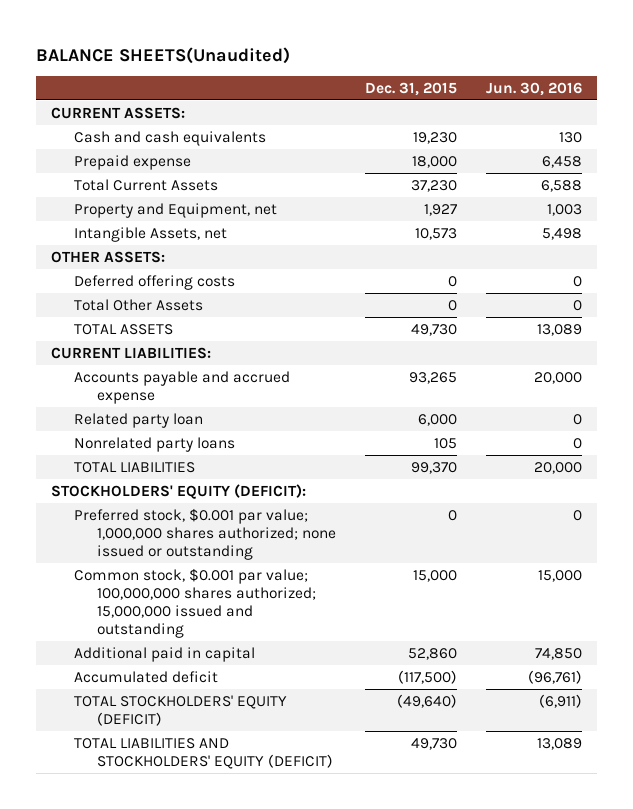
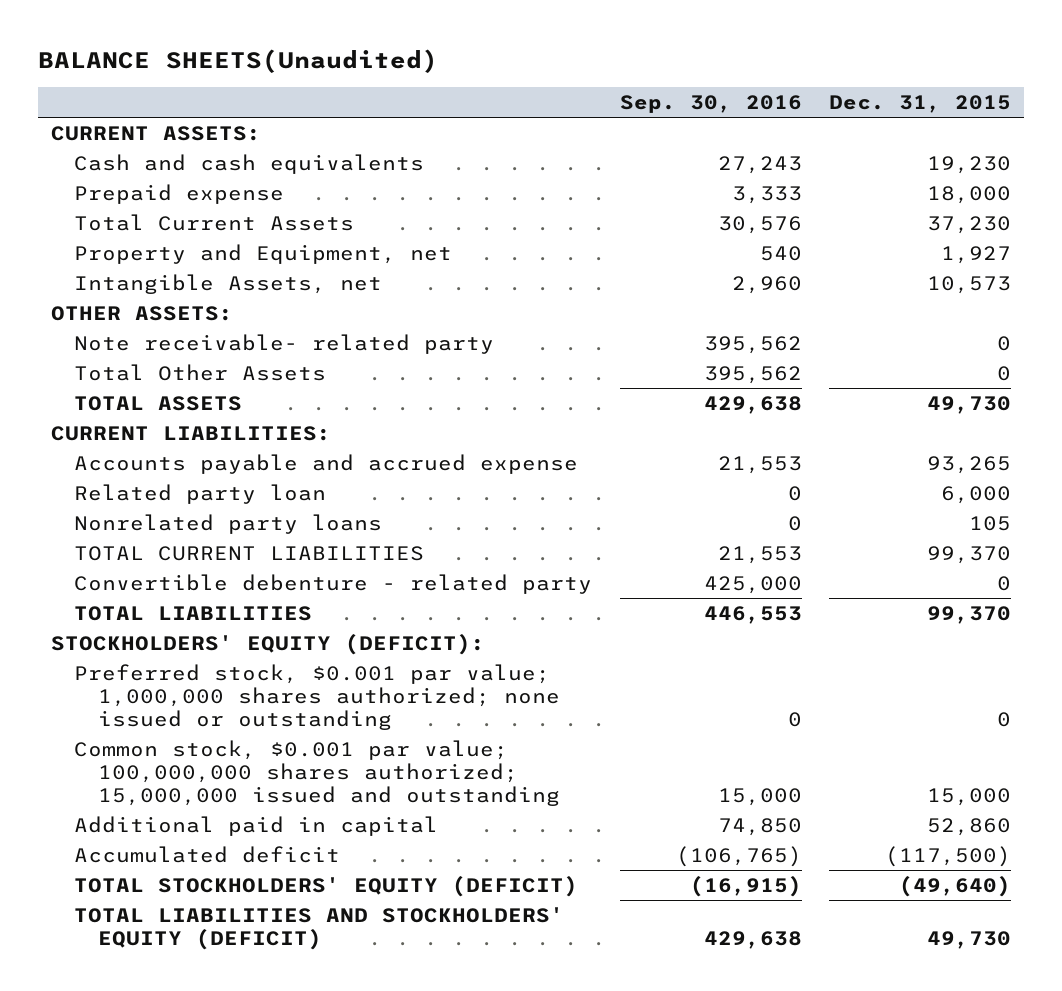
[486,81,583,96] Jun. 30, 2016 -> none
none -> [619,95,802,114] Sep. 30, 2016
[73,274,235,290] Deferred offering costs -> none
none -> [74,333,495,354] Note receivable- related party
none -> [74,545,425,561] TOTAL CURRENT LIABILITIES
none -> [74,573,593,594] Convertible debenture - related party

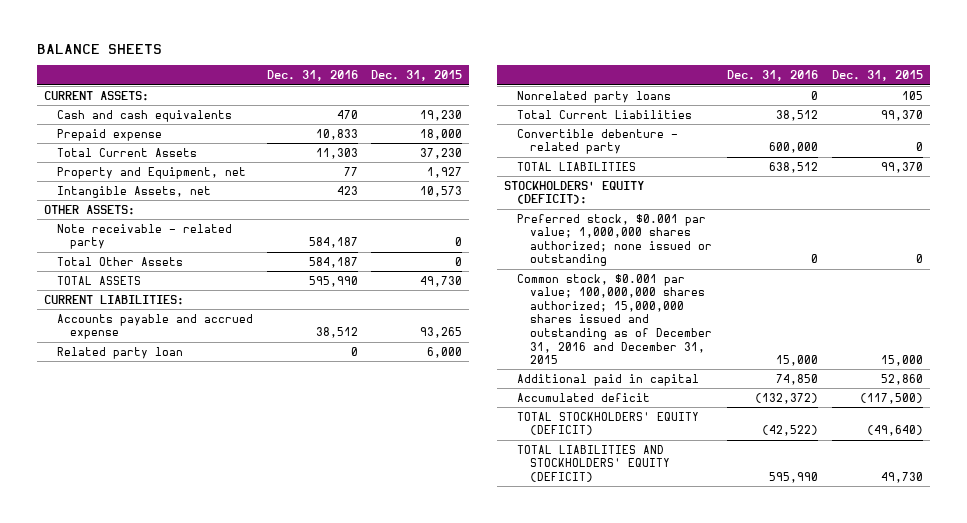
[37,48,438,73] BALANCE SHEETS(Unaudited) -> [36,44,162,55] BALANCE SHEETS
[619,95,802,114] Sep. 30, 2016 -> none
none -> [266,70,358,82] Dec. 31, 2016
[74,333,495,354] Note receivable- related party -> [56,223,232,250] Note receivable - related party
[74,545,425,561] TOTAL CURRENT LIABILITIES -> [517,109,693,119] Total Current Liabilities
[74,739,560,806] Common stock, $0.001 par value; 100,000,000 shares authorized; 15,000,000 issued and outstanding -> [517,273,713,365] Common stock, $0.001 par value; 100,000,000 shares authorized; 15,000,000 shares issued and outstanding as of December 31, 2016 and December 31, 2015

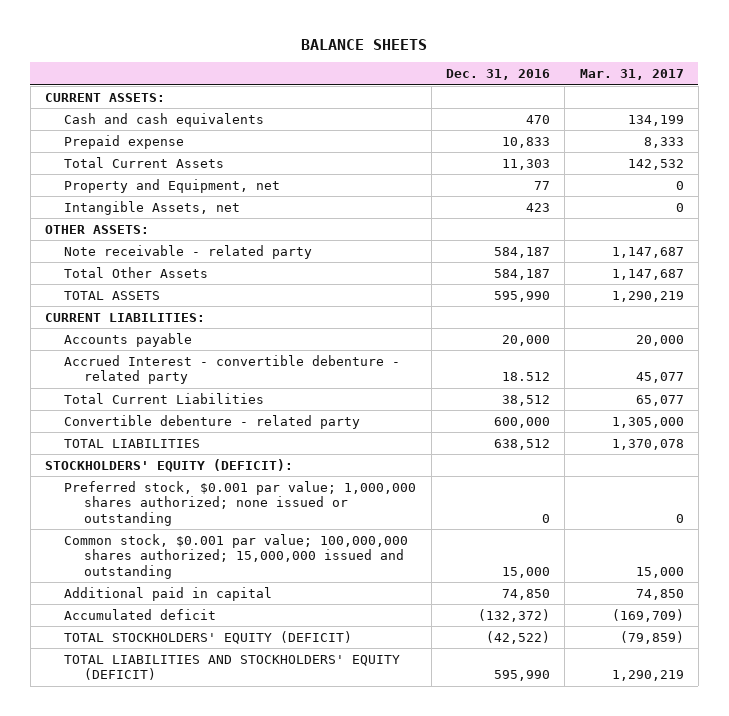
[371,70,463,82] Dec. 31, 2015 -> none
none -> [579,69,684,81] Mar. 31, 2017
[56,313,253,340] Accounts payable and accrued expense -> none
[56,346,183,359] Related party loan -> none
[517,90,672,103] Nonrelated party loans -> none
none -> [64,332,193,347] Accounts payable
none -> [64,354,401,385] Accrued Interest - convertible debenture - related party
[517,273,713,365] Common stock, $0.001 par value; 100,000,000 shares authorized; 15,000,000 shares issued and outstanding as of December 31, 2016 and December 31, 2015 -> [64,533,409,579] Common stock, $0.001 par value; 100,000,000 shares authorized; 15,000,000 issued and outstanding

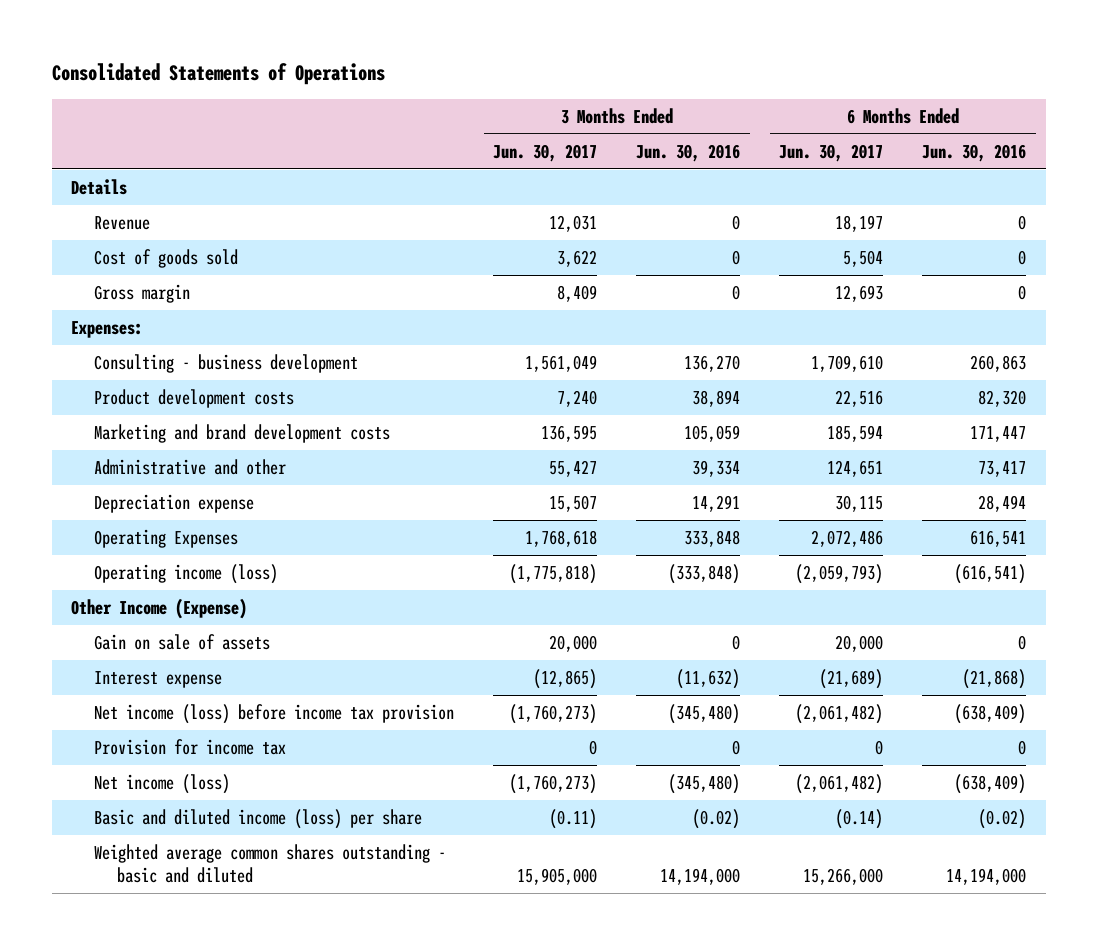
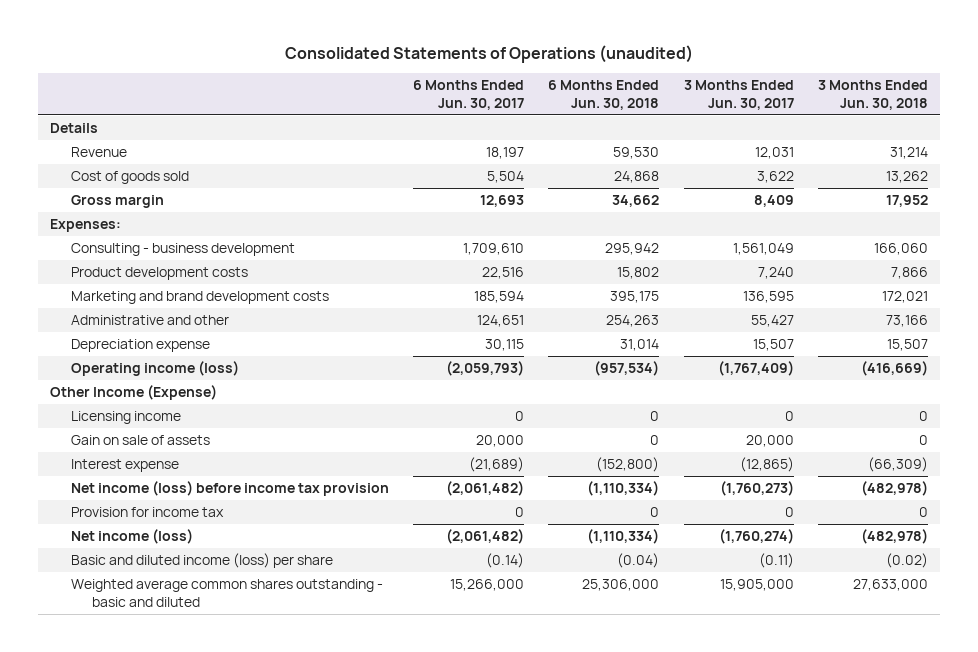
[51,63,385,86] Consolidated Statements of Operations -> [284,45,693,64] Consolidated Statements of Operations (unaudited)
[636,143,741,162] Jun. 30, 2016 -> none
[922,143,1027,162] Jun. 30, 2016 -> none
none -> [548,80,660,110] 6 Months Ended Jun. 30, 2018
none -> [817,80,928,110] 3 Months Ended Jun. 30, 2018
[94,528,239,548] Operating Expenses -> none
[509,563,598,584] (1,775,818) -> [717,361,794,377] (1,767,409)
none -> [71,411,182,425] Licensing income
[509,773,598,794] (1,760,273) -> [718,529,794,545] (1,760,274)

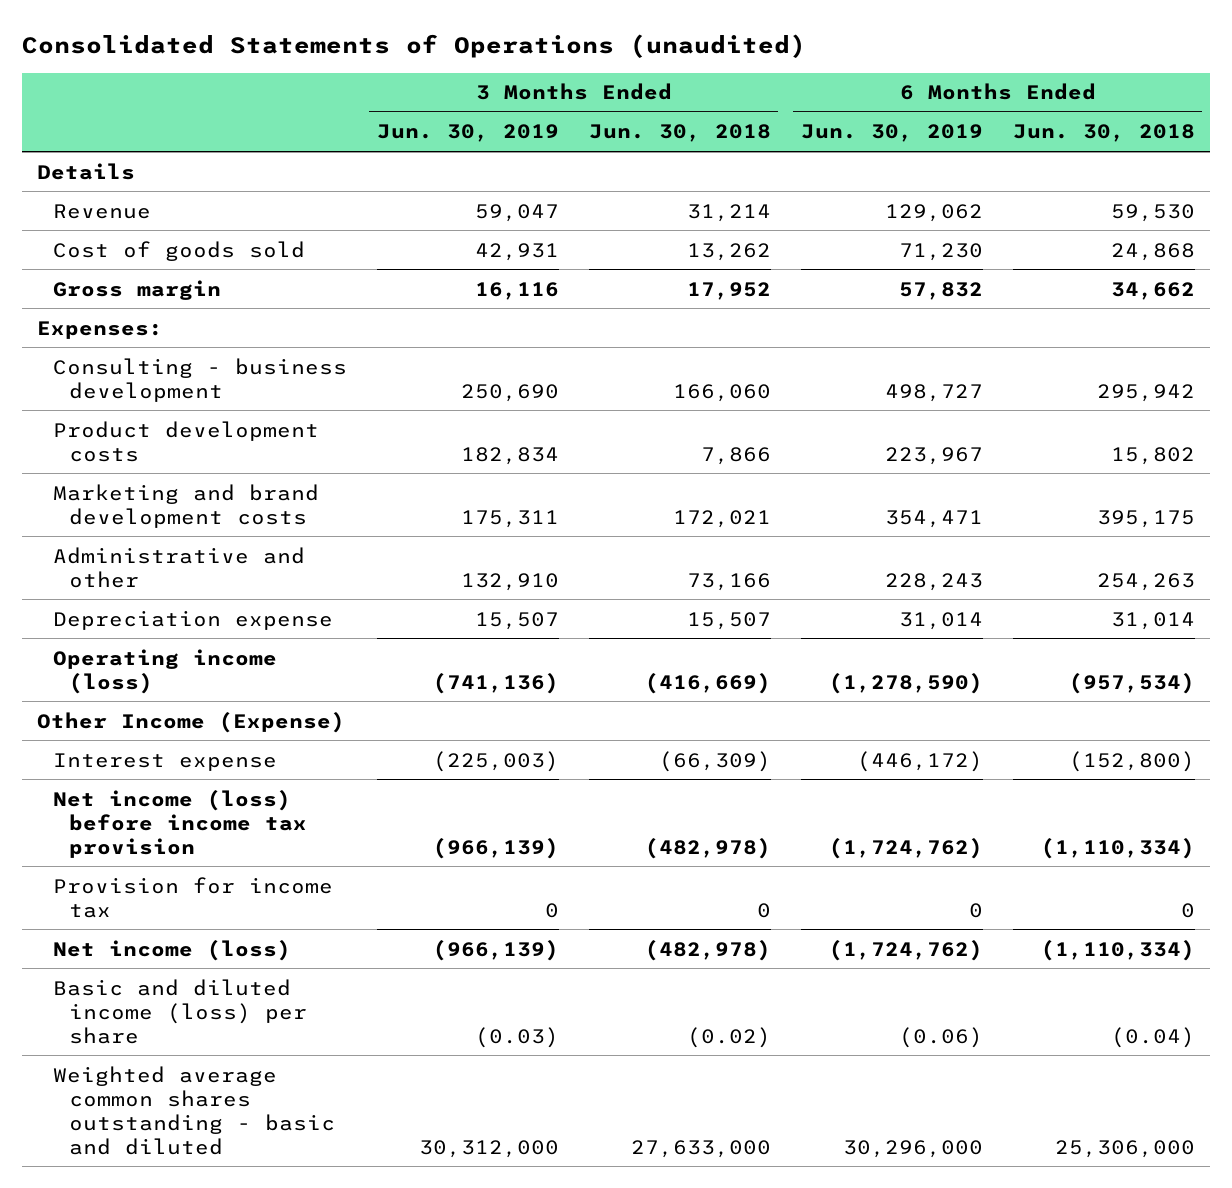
[413,80,525,110] 6 Months Ended Jun. 30, 2017 -> none
[683,80,794,110] 3 Months Ended Jun. 30, 2017 -> none
none -> [376,124,559,143] Jun. 30, 2019
none -> [800,124,983,143] Jun. 30, 2019
[71,411,182,425] Licensing income -> none
[71,435,211,446] Gain on sale of assets -> none

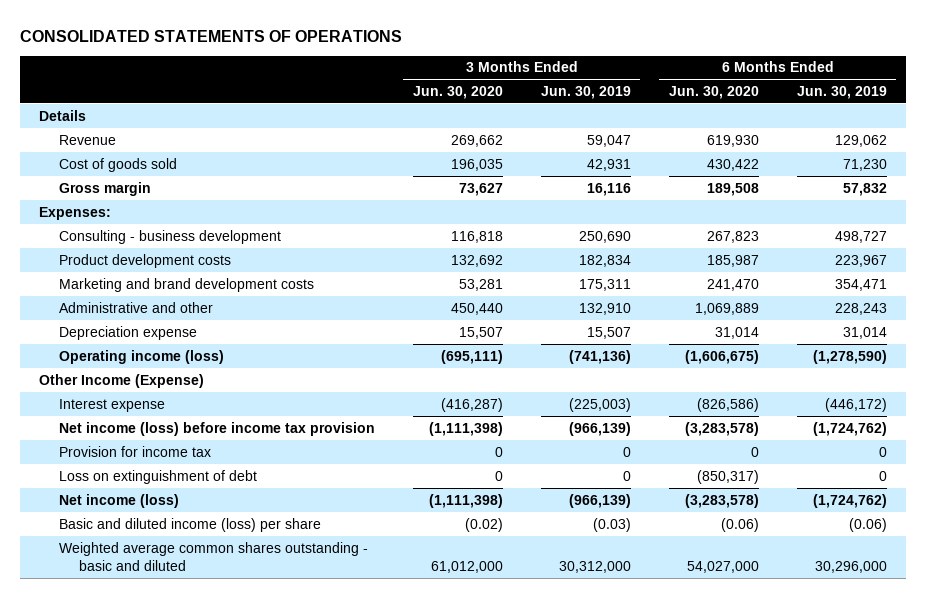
[22,33,807,58] Consolidated Statements of Operations (unaudited) -> [19,29,402,42] CONSOLIDATED STATEMENTS OF OPERATIONS
[588,124,771,143] Jun. 30, 2018 -> none
[1012,124,1195,143] Jun. 30, 2018 -> none
none -> [412,85,503,99] Jun. 30, 2020
none -> [668,85,759,99] Jun. 30, 2020
none -> [58,469,257,484] Loss on extinguishment of debt

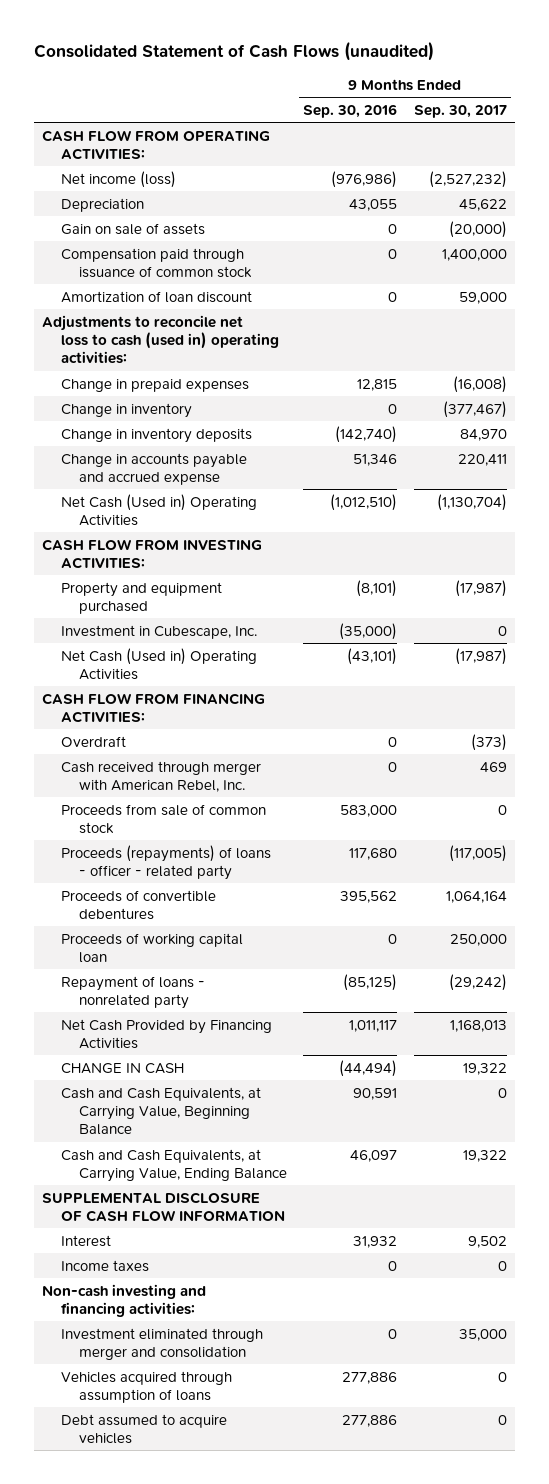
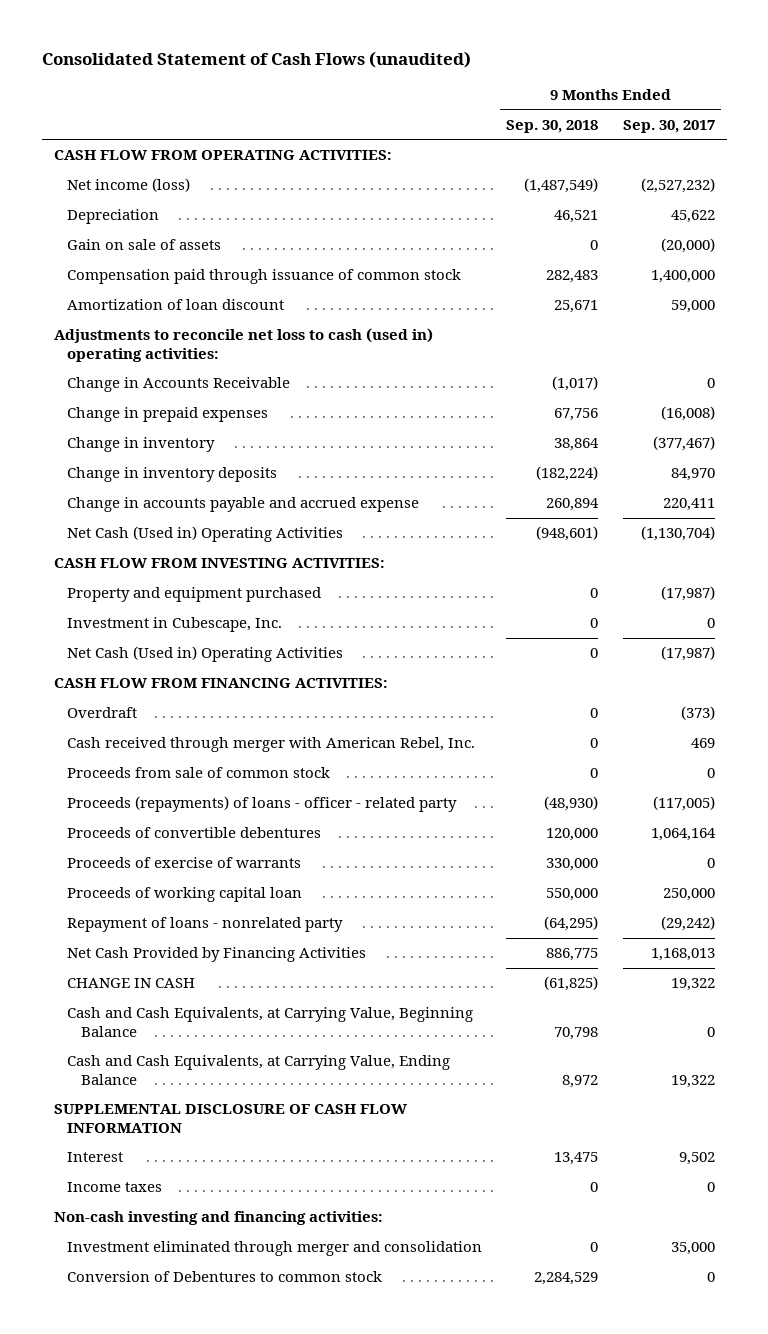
[303,103,398,118] Sep. 30, 2016 -> none
none -> [506,119,599,133] Sep. 30, 2018
none -> [67,377,291,393] Change in Accounts Receivable
none -> [67,857,302,869] Proceeds of exercise of warrants
[60,1370,232,1403] Vehicles acquired through assumption of loans -> none
[60,1413,227,1444] Debt assumed to acquire vehicles -> none
none -> [67,1271,383,1283] Conversion of Debentures to common stock

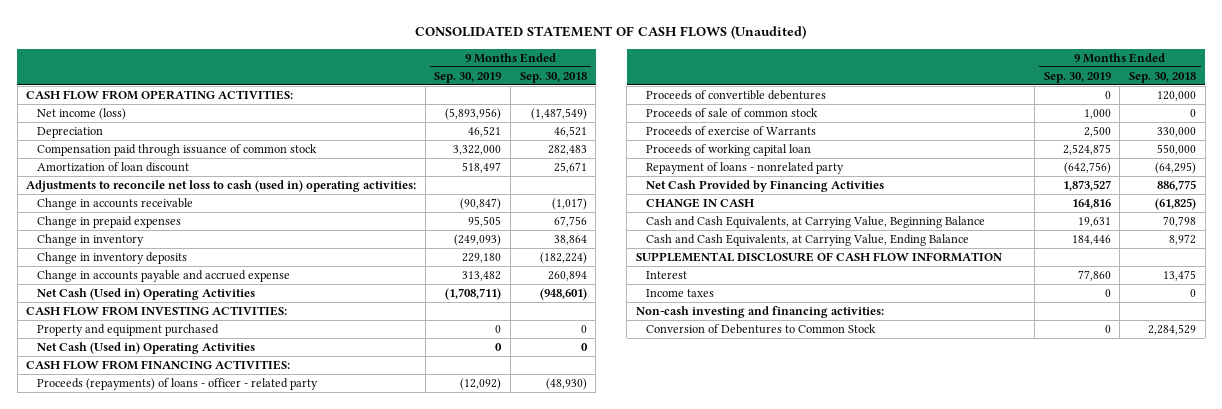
[41,51,471,69] Consolidated Statement of Cash Flows (unaudited) -> [415,25,807,40] CONSOLIDATED STATEMENT OF CASH FLOWS (Unaudited)
[622,119,715,133] Sep. 30, 2017 -> none
none -> [434,71,502,83] Sep. 30, 2019
[67,239,222,251] Gain on sale of assets -> none
[67,377,291,393] Change in Accounts Receivable -> [36,198,193,211] Change in accounts receivable
[67,617,283,633] Investment in Cubescape, Inc. -> none
[67,707,138,719] Overdraft -> none
[67,737,476,753] Cash received through merger with American Rebel, Inc. -> none
[67,767,331,779] Proceeds from sale of common stock -> none
none -> [646,108,819,119] Proceeds of sale of common stock
[67,857,302,869] Proceeds of exercise of warrants -> [646,126,817,137] Proceeds of exercise of Warrants
[67,1241,483,1257] Investment eliminated through merger and consolidation -> none
[67,1271,383,1283] Conversion of Debentures to common stock -> [646,324,877,335] Conversion of Debentures to Common Stock

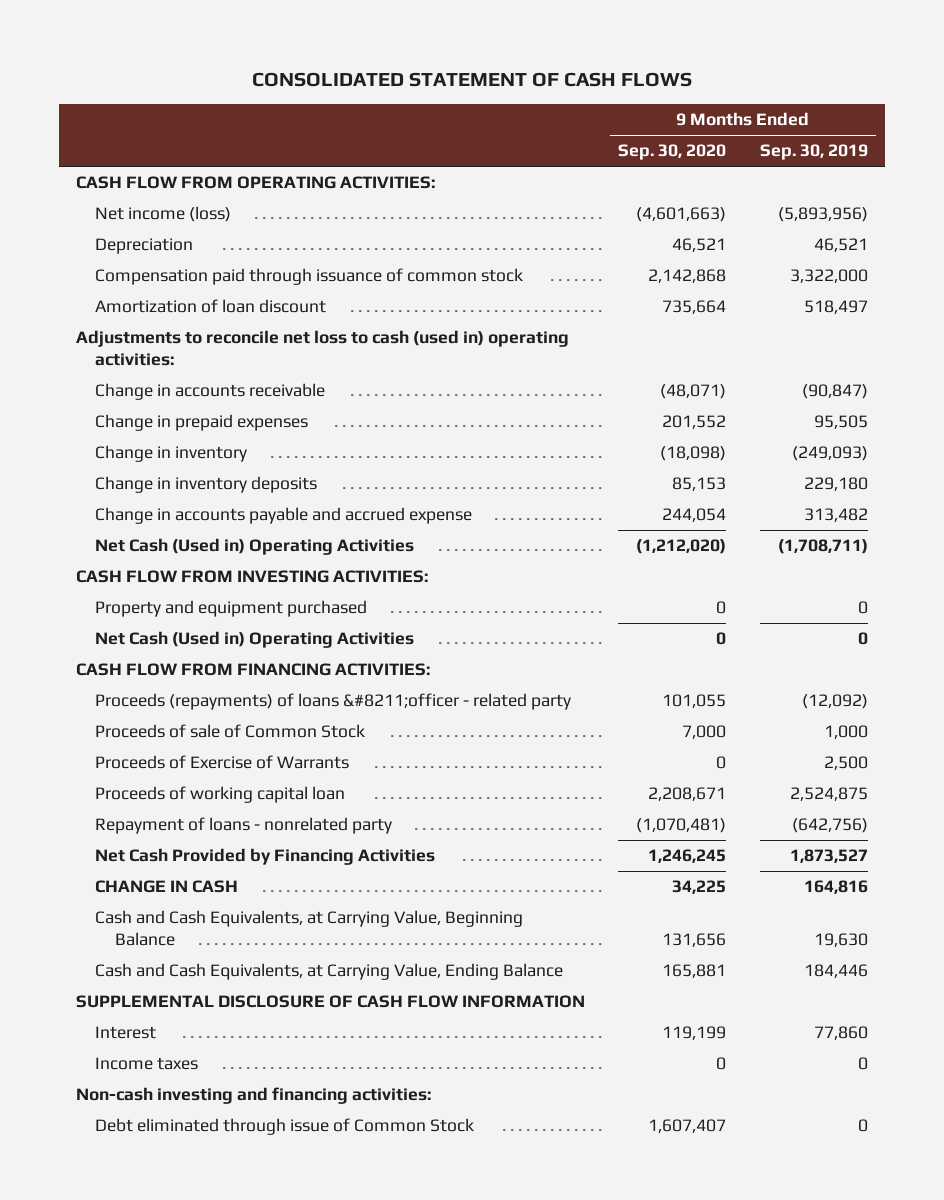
[415,25,807,40] CONSOLIDATED STATEMENT OF CASH FLOWS (Unaudited) -> [251,72,692,88] CONSOLIDATED STATEMENT OF CASH FLOWS
[519,71,587,83] Sep. 30, 2018 -> none
none -> [618,144,727,161] Sep. 30, 2020
[646,90,827,101] Proceeds of convertible debentures -> none
[36,378,318,391] Proceeds (repayments) of loans - officer - related party -> [95,693,572,711] Proceeds (repayments) of loans &#8211;officer - related party
[646,108,819,119] Proceeds of sale of common stock -> [95,724,366,739] Proceeds of sale of Common Stock
[646,126,817,137] Proceeds of exercise of Warrants -> [95,755,350,770] Proceeds of Exercise of Warrants
[1077,217,1111,228] 19,631 -> [813,933,868,948] 19,630
[646,324,877,335] Conversion of Debentures to Common Stock -> none
none -> [95,1118,475,1136] Debt eliminated through issue of Common Stock

